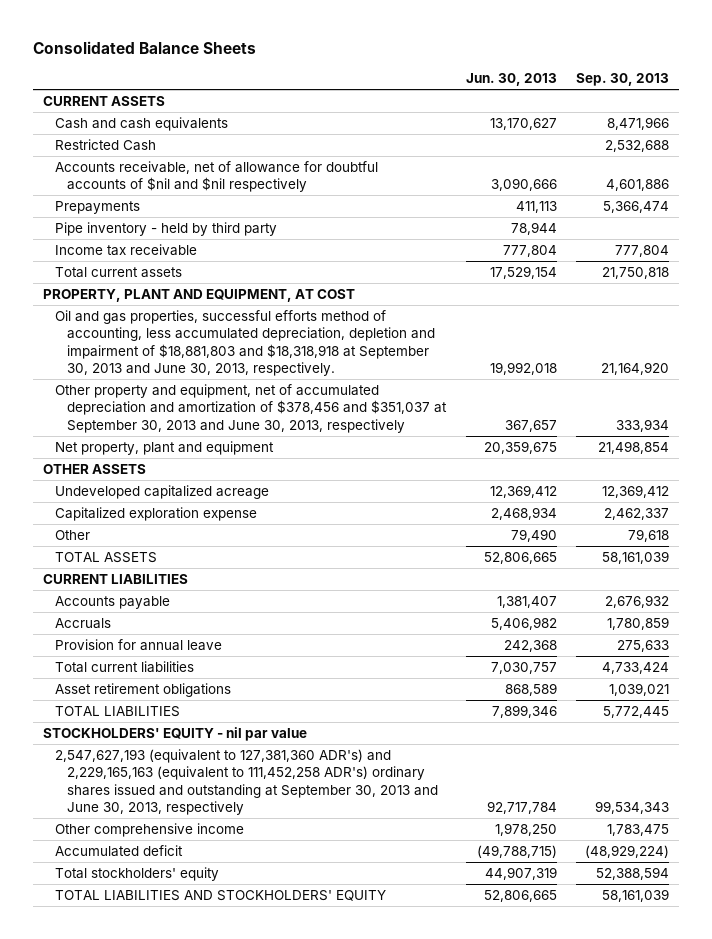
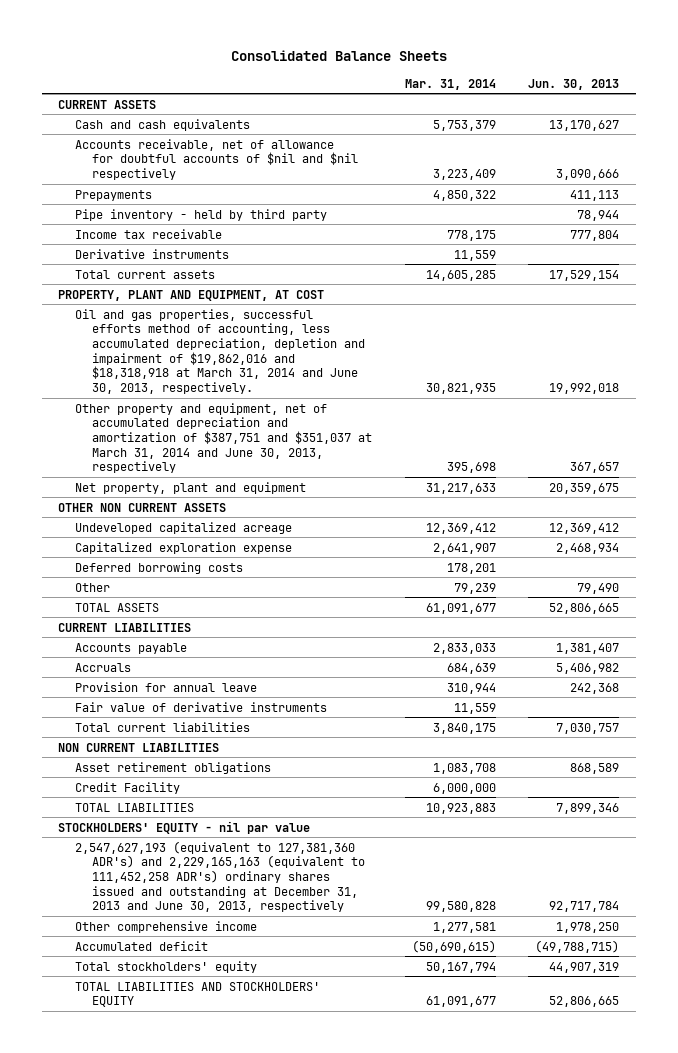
[576,73,670,87] Sep. 30, 2013 -> none
none -> [404,78,496,90] Mar. 31, 2014
[54,138,156,151] Restricted Cash -> none
none -> [75,248,230,259] Derivative instruments
[54,309,435,377] Oil and gas properties, successful efforts method of accounting, less accumulated depreciation, depletion and impairment of $18,881,803 and $18,318,918 at September 30, 2013 and June 30, 2013, respectively. -> [75,308,365,395] Oil and gas properties, successful efforts method of accounting, less accumulated depreciation, depletion and impairment of $19,862,016 and $18,318,918 at March 31, 2014 and June 30, 2013, respectively.
[54,383,447,433] Other property and equipment, net of accumulated depreciation and amortization of $378,456 and $351,037 at September 30, 2013 and June 30, 2013, respectively -> [75,402,372,474] Other property and equipment, net of accumulated depreciation and amortization of $387,751 and $351,037 at March 31, 2014 and June 30, 2013, respectively
[42,463,146,474] OTHER ASSETS -> [58,502,227,512] OTHER NON CURRENT ASSETS
none -> [75,561,244,574] Deferred borrowing costs
none -> [75,701,328,712] Fair value of derivative instruments
none -> [58,742,220,752] NON CURRENT LIABILITIES
none -> [75,781,181,794] Credit Facility
[54,748,438,816] 2,547,627,193 (equivalent to 127,381,360 ADR's) and 2,229,165,163 (equivalent to 111,452,258 ADR's) ordinary shares issued and outstanding at September 30, 2013 and June 30, 2013, respectively -> [75,840,365,913] 2,547,627,193 (equivalent to 127,381,360 ADR's) and 2,229,165,163 (equivalent to 111,452,258 ADR's) ordinary shares issued and outstanding at December 31, 2013 and June 30, 2013, respectively

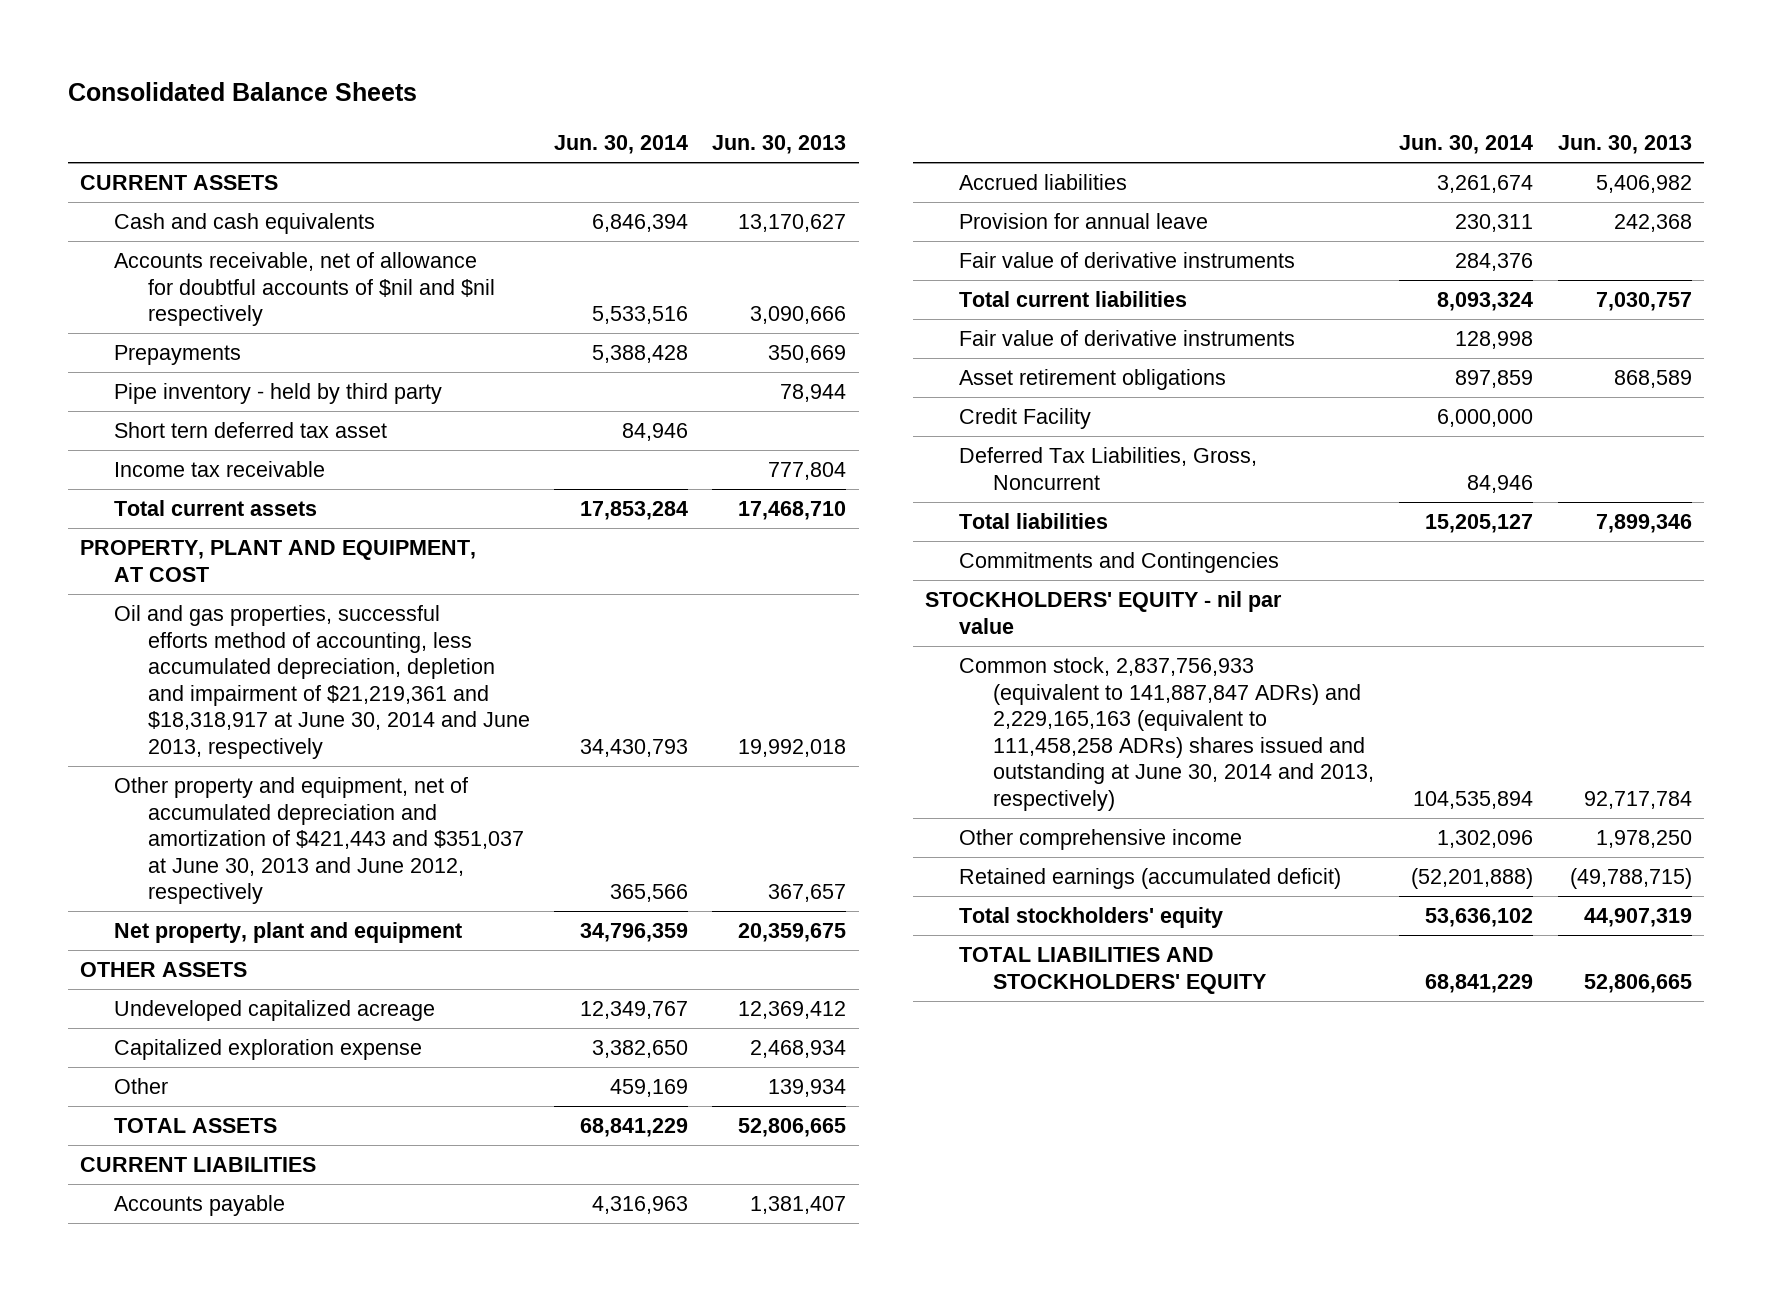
[404,78,496,90] Mar. 31, 2014 -> none
none -> [553,135,688,155] Jun. 30, 2014
[570,189,620,201] 411,113 -> [768,344,847,363] 350,669
none -> [113,421,387,438] Short tern deferred tax asset
[75,248,230,259] Derivative instruments -> none
[549,269,620,281] 17,529,154 -> [738,500,847,520] 17,468,710
[75,308,365,395] Oil and gas properties, successful efforts method of accounting, less accumulated depreciation, depletion and impairment of $19,862,016 and $18,318,918 at March 31, 2014 and June 30, 2013, respectively. -> [113,604,530,759] Oil and gas properties, successful efforts method of accounting, less accumulated depreciation, depletion and impairment of $21,219,361 and $18,318,917 at June 30, 2014 and June 2013, respectively
[75,402,372,474] Other property and equipment, net of accumulated depreciation and amortization of $387,751 and $351,037 at March 31, 2014 and June 30, 2013, respectively -> [113,776,524,905] Other property and equipment, net of accumulated depreciation and amortization of $421,443 and $351,037 at June 30, 2013 and June 2012, respectively
[58,502,227,512] OTHER NON CURRENT ASSETS -> [79,961,247,977] OTHER ASSETS
[75,561,244,574] Deferred borrowing costs -> none
[577,582,620,594] 79,490 -> [768,1078,847,1097] 139,934
[75,662,132,672] Accruals -> [958,173,1127,190] Accrued liabilities
[58,742,220,752] NON CURRENT LIABILITIES -> none
none -> [958,329,1295,346] Fair value of derivative instruments
none -> [958,446,1257,490] Deferred Tax Liabilities, Gross, Noncurrent
[75,802,195,812] TOTAL LIABILITIES -> [958,512,1108,529] Total liabilities
none -> [958,551,1279,573] Commitments and Contingencies
[75,840,365,913] 2,547,627,193 (equivalent to 127,381,360 ADR's) and 2,229,165,163 (equivalent to 111,452,258 ADR's) ordinary shares issued and outstanding at December 31, 2013 and June 30, 2013, respectively -> [958,656,1374,811] Common stock, 2,837,756,933 (equivalent to 141,887,847 ADRs) and 2,229,165,163 (equivalent to 111,458,258 ADRs) shares issued and outstanding at June 30, 2014 and 2013, respectively)
[75,940,209,951] Accumulated deficit -> [958,867,1341,889] Retained earnings (accumulated deficit)

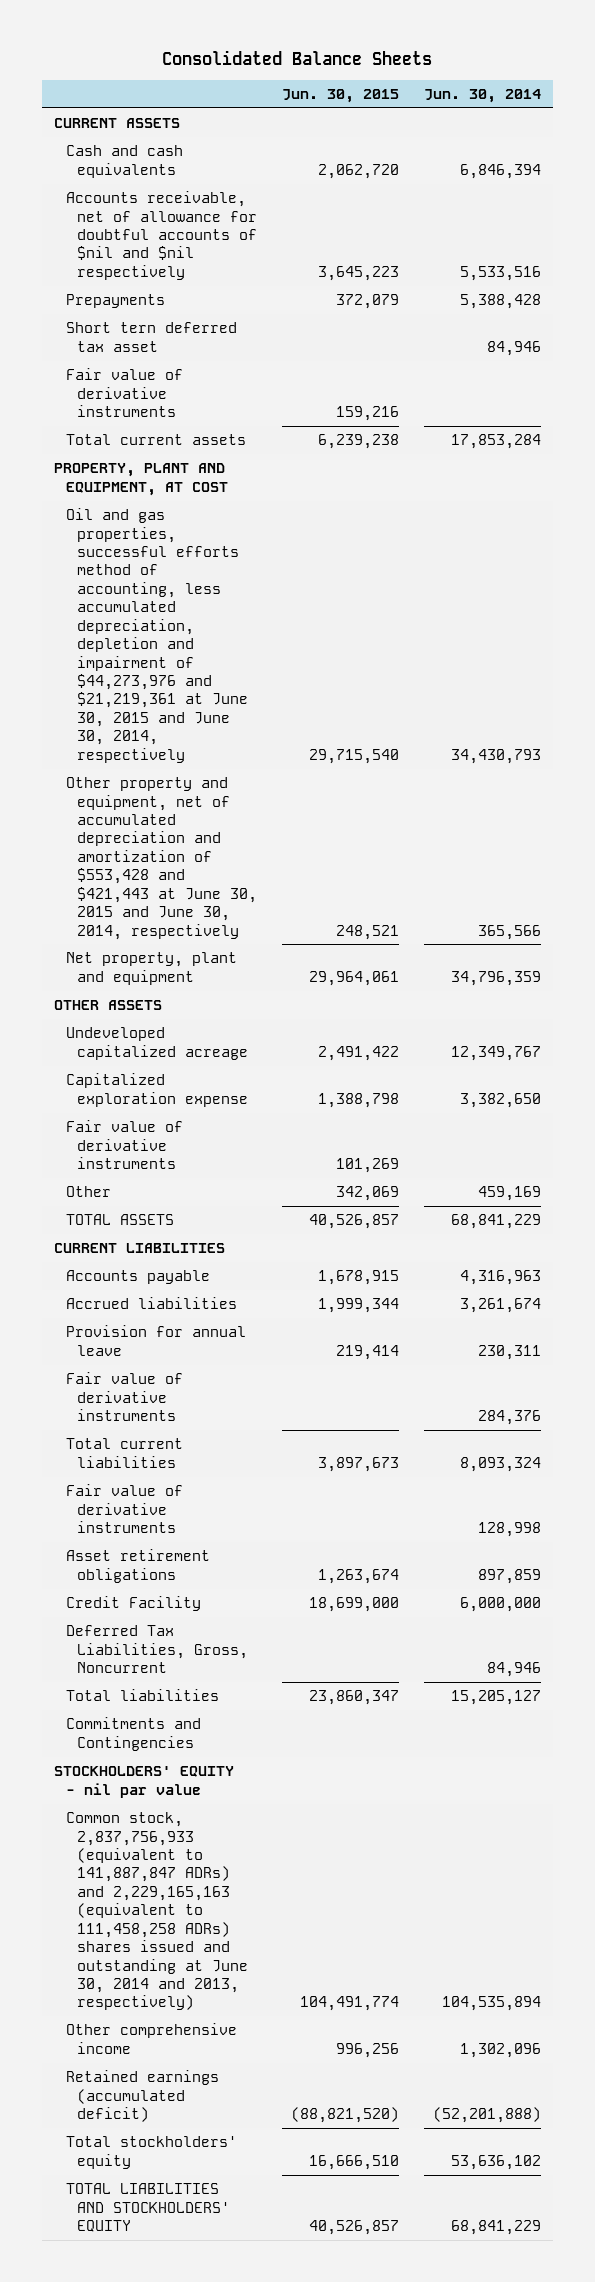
[712,135,847,155] Jun. 30, 2013 -> none
none -> [281,88,399,103] Jun. 30, 2015
[113,382,442,404] Pipe inventory - held by third party -> none
[113,460,325,477] Income tax receivable -> none
none -> [65,368,183,418] Fair value of derivative instruments
[113,604,530,759] Oil and gas properties, successful efforts method of accounting, less accumulated depreciation, depletion and impairment of $21,219,361 and $18,318,917 at June 30, 2014 and June 2013, respectively -> [65,508,248,763] Oil and gas properties, successful efforts method of accounting, less accumulated depreciation, depletion and impairment of $44,273,976 and $21,219,361 at June 30, 2015 and June 30, 2014, respectively
[113,776,524,905] Other property and equipment, net of accumulated depreciation and amortization of $421,443 and $351,037 at June 30, 2013 and June 2012, respectively -> [65,777,257,940] Other property and equipment, net of accumulated depreciation and amortization of $553,428 and $421,443 at June 30, 2015 and June 30, 2014, respectively
none -> [65,1120,183,1170] Fair value of derivative instruments

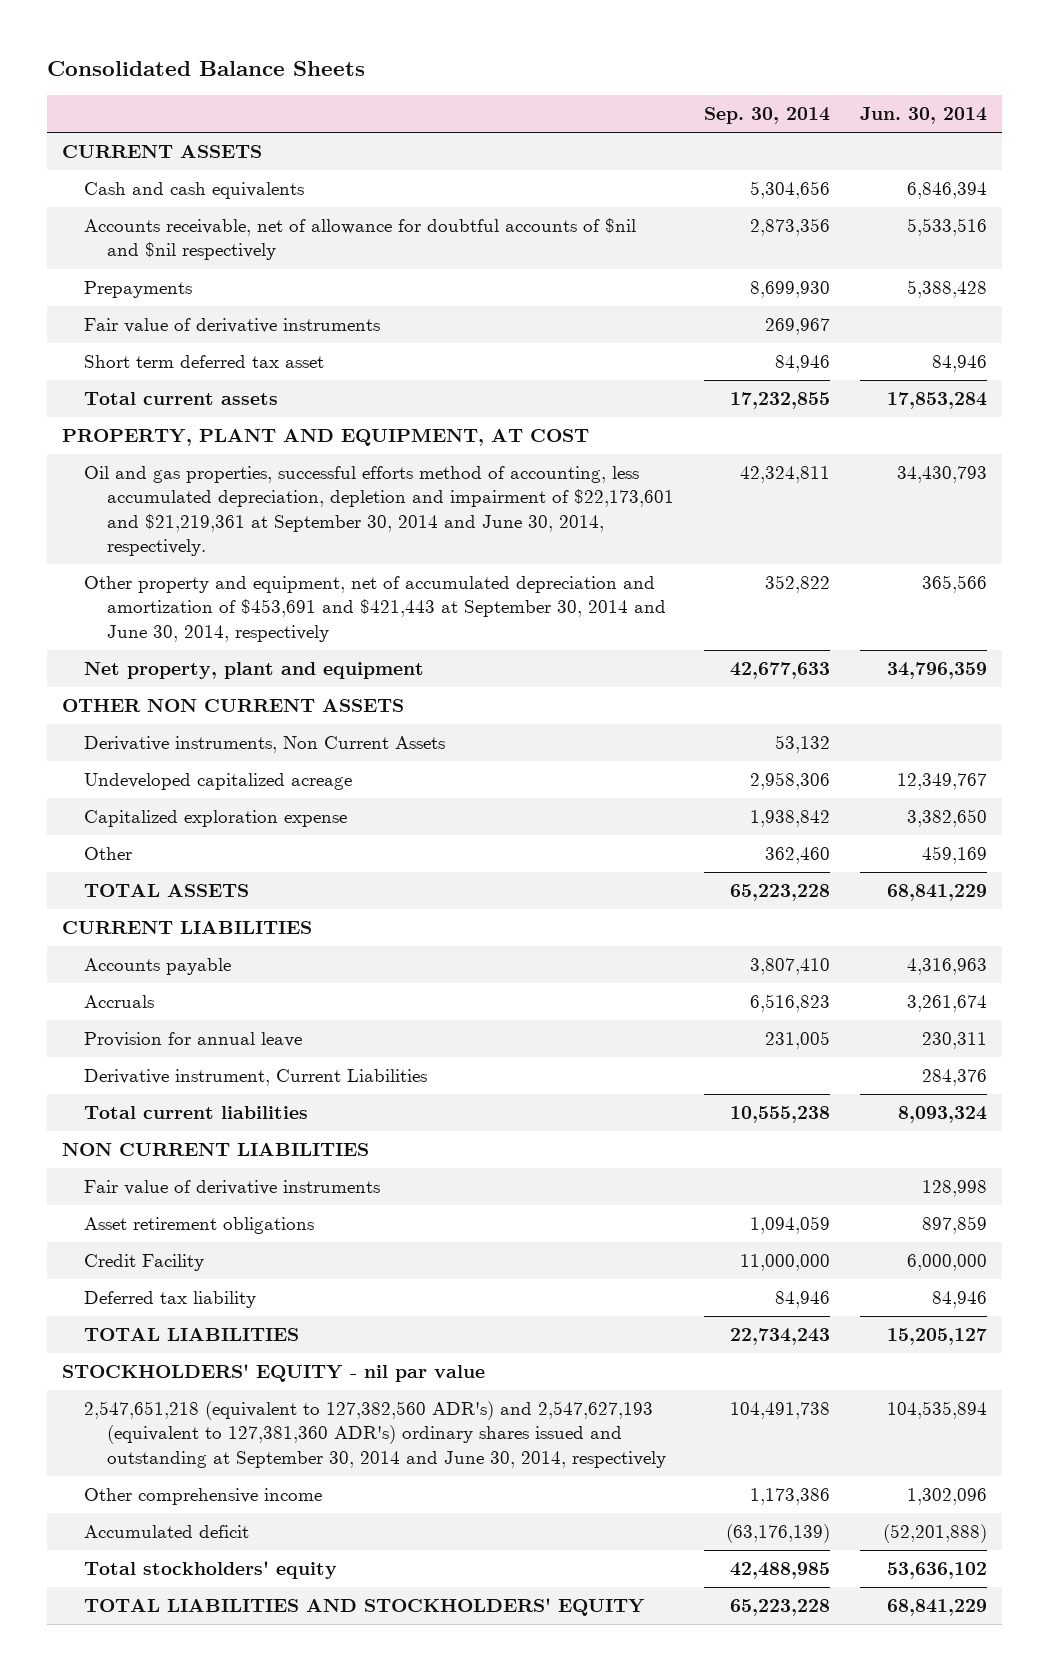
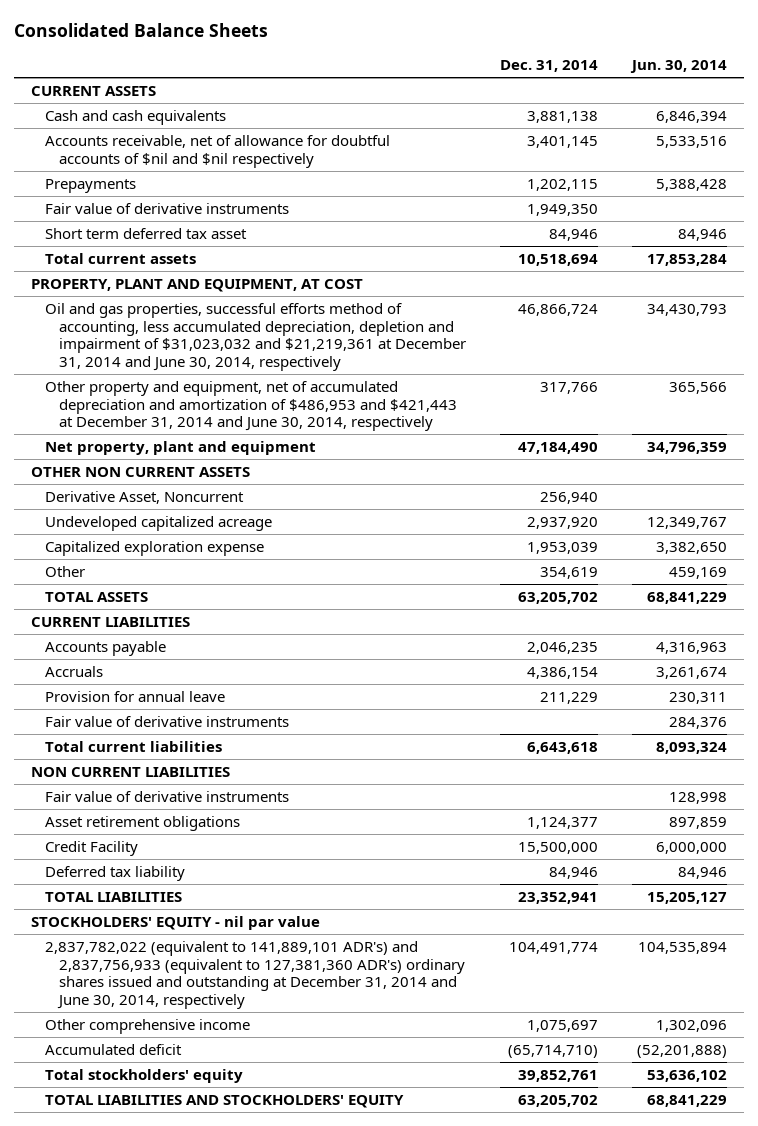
[703,106,830,124] Sep. 30, 2014 -> none
none -> [499,60,598,73] Dec. 31, 2014
[84,466,674,556] Oil and gas properties, successful efforts method of accounting, less accumulated depreciation, depletion and impairment of $22,173,601 and $21,219,361 at September 30, 2014 and June 30, 2014, respectively. -> [44,302,466,371] Oil and gas properties, successful efforts method of accounting, less accumulated depreciation, depletion and impairment of $31,023,032 and $21,219,361 at December 31, 2014 and June 30, 2014, respectively
[84,576,666,642] Other property and equipment, net of accumulated depreciation and amortization of $453,691 and $421,443 at September 30, 2014 and June 30, 2014, respectively -> [44,380,457,432] Other property and equipment, net of accumulated depreciation and amortization of $486,953 and $421,443 at December 31, 2014 and June 30, 2014, respectively
[84,736,446,754] Derivative instruments, Non Current Assets -> [44,490,244,504] Derivative Asset, Noncurrent
[84,1069,428,1087] Derivative instrument, Current Liabilities -> [44,715,289,727] Fair value of derivative instruments
[84,1401,666,1468] 2,547,651,218 (equivalent to 127,382,560 ADR's) and 2,547,627,193 (equivalent to 127,381,360 ADR's) ordinary shares issued and outstanding at September 30, 2014 and June 30, 2014, respectively -> [44,940,465,1009] 2,837,782,022 (equivalent to 141,889,101 ADR's) and 2,837,756,933 (equivalent to 127,381,360 ADR's) ordinary shares issued and outstanding at December 31, 2014 and June 30, 2014, respectively

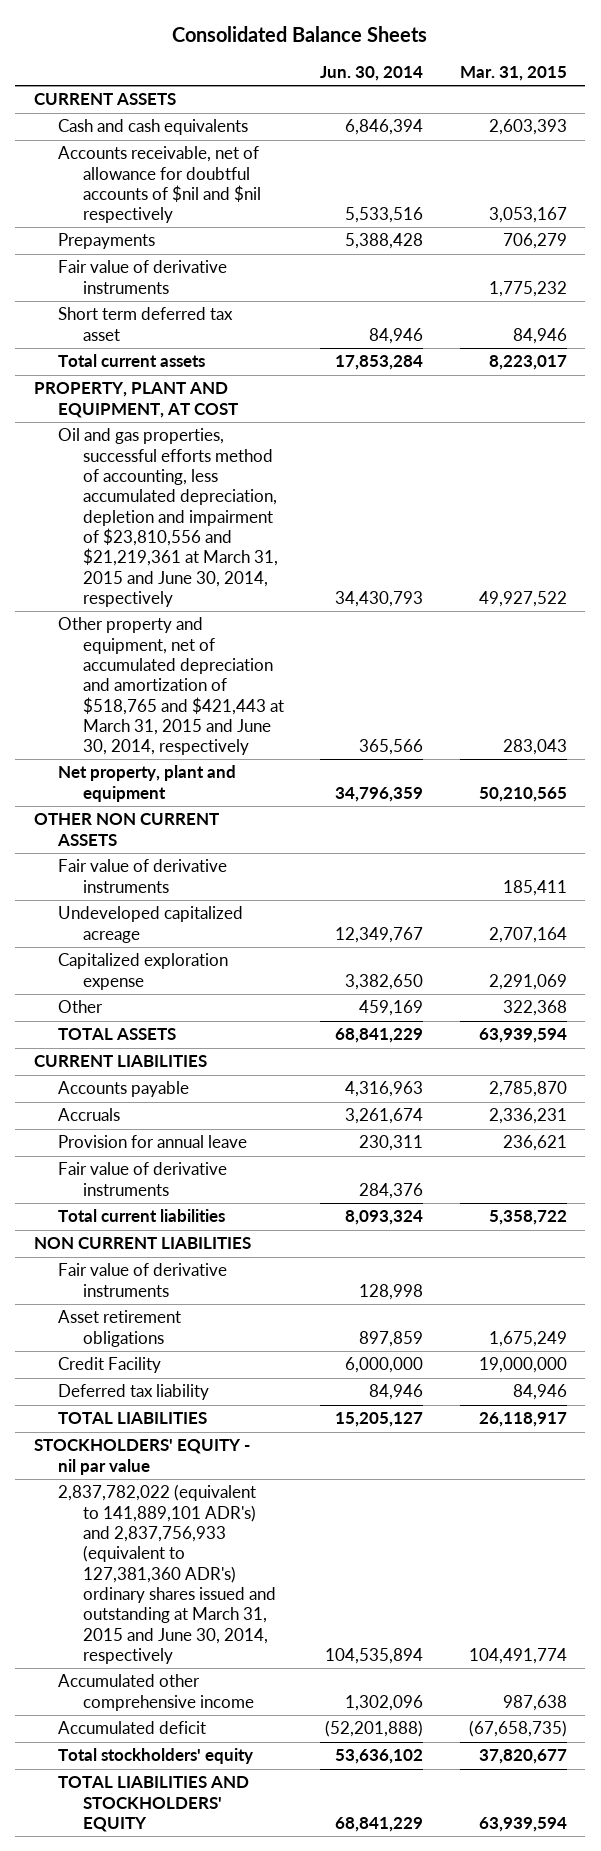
[499,60,598,73] Dec. 31, 2014 -> none
none -> [460,65,568,81] Mar. 31, 2015
[44,302,466,371] Oil and gas properties, successful efforts method of accounting, less accumulated depreciation, depletion and impairment of $31,023,032 and $21,219,361 at December 31, 2014 and June 30, 2014, respectively -> [58,428,278,607] Oil and gas properties, successful efforts method of accounting, less accumulated depreciation, depletion and impairment of $23,810,556 and $21,219,361 at March 31, 2015 and June 30, 2014, respectively
[44,380,457,432] Other property and equipment, net of accumulated depreciation and amortization of $486,953 and $421,443 at December 31, 2014 and June 30, 2014, respectively -> [58,617,284,756] Other property and equipment, net of accumulated depreciation and amortization of $518,765 and $421,443 at March 31, 2015 and June 30, 2014, respectively
[44,490,244,504] Derivative Asset, Noncurrent -> [58,859,228,893] Fair value of derivative instruments
[44,940,465,1009] 2,837,782,022 (equivalent to 141,889,101 ADR's) and 2,837,756,933 (equivalent to 127,381,360 ADR's) ordinary shares issued and outstanding at December 31, 2014 and June 30, 2014, respectively -> [58,1484,276,1664] 2,837,782,022 (equivalent to 141,889,101 ADR's) and 2,837,756,933 (equivalent to 127,381,360 ADR's) ordinary shares issued and outstanding at March 31, 2015 and June 30, 2014, respectively
[44,1018,250,1034] Other comprehensive income -> [58,1674,254,1711] Accumulated other comprehensive income

